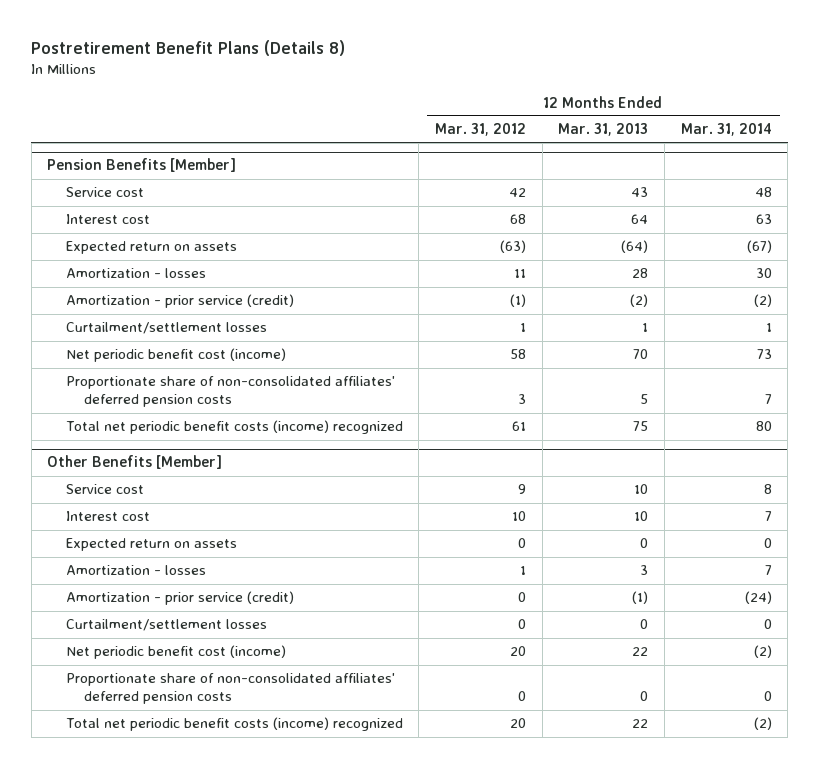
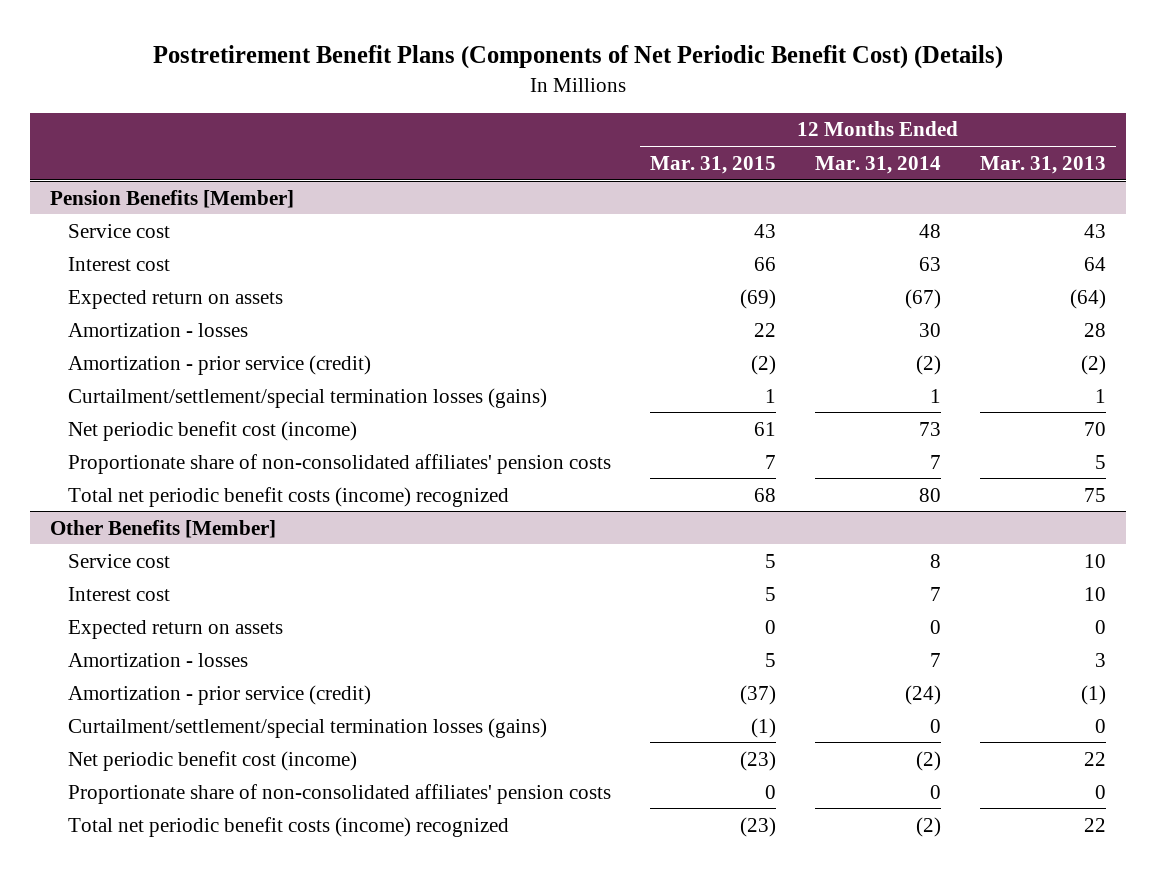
[31,40,346,57] Postretirement Benefit Plans (Details 8) -> [152,45,1003,70] Postretirement Benefit Plans (Components of Net Periodic Benefit Cost) (Details)
[435,123,527,137] Mar. 31, 2012 -> none
none -> [649,155,776,174] Mar. 31, 2015
[65,322,267,335] Curtailment/settlement losses -> [67,387,547,408] Curtailment/settlement/special termination losses (gains)
[65,376,395,408] Proportionate share of non-consolidated affiliates' deferred pension costs -> [67,453,611,474] Proportionate share of non-consolidated affiliates' pension costs
[65,619,267,632] Curtailment/settlement losses -> [67,717,547,738] Curtailment/settlement/special termination losses (gains)
[65,673,395,705] Proportionate share of non-consolidated affiliates' deferred pension costs -> [67,783,611,804] Proportionate share of non-consolidated affiliates' pension costs

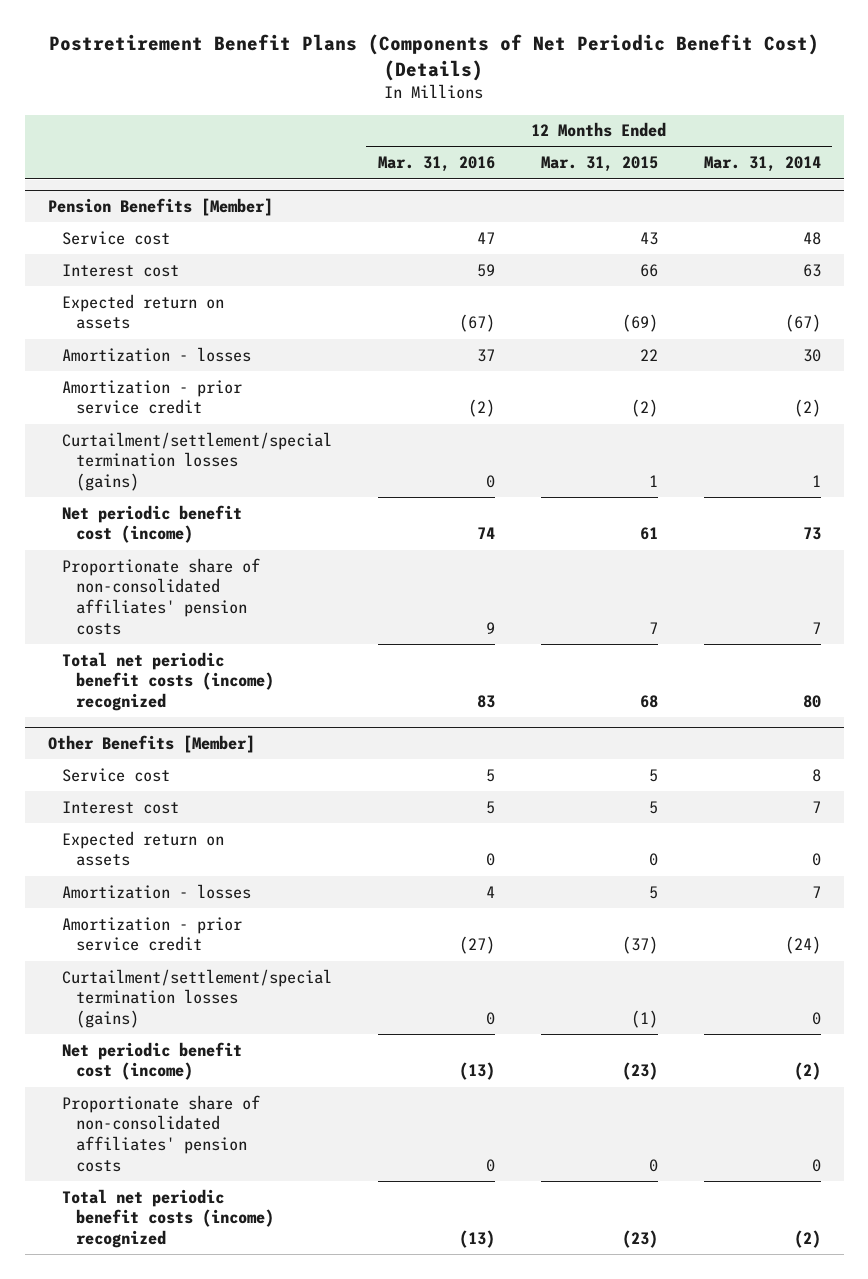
[980,155,1107,174] Mar. 31, 2013 -> none
none -> [377,156,495,173] Mar. 31, 2016
[67,354,371,375] Amortization - prior service (credit) -> [62,379,243,415] Amortization - prior service credit
[67,684,371,705] Amortization - prior service (credit) -> [62,916,243,952] Amortization - prior service credit

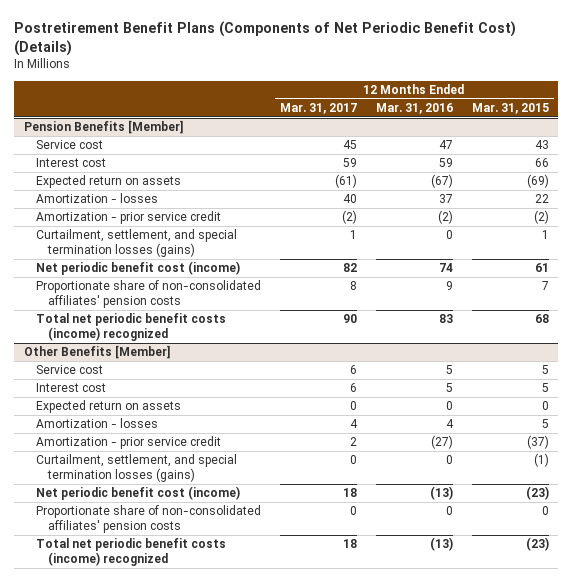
[703,156,821,173] Mar. 31, 2014 -> none
none -> [279,103,357,115] Mar. 31, 2017
[62,431,333,492] Curtailment/settlement/special termination losses (gains) -> [35,229,237,257] Curtailment, settlement, and special termination losses (gains)
[62,968,333,1029] Curtailment/settlement/special termination losses (gains) -> [35,454,237,482] Curtailment, settlement, and special termination losses (gains)

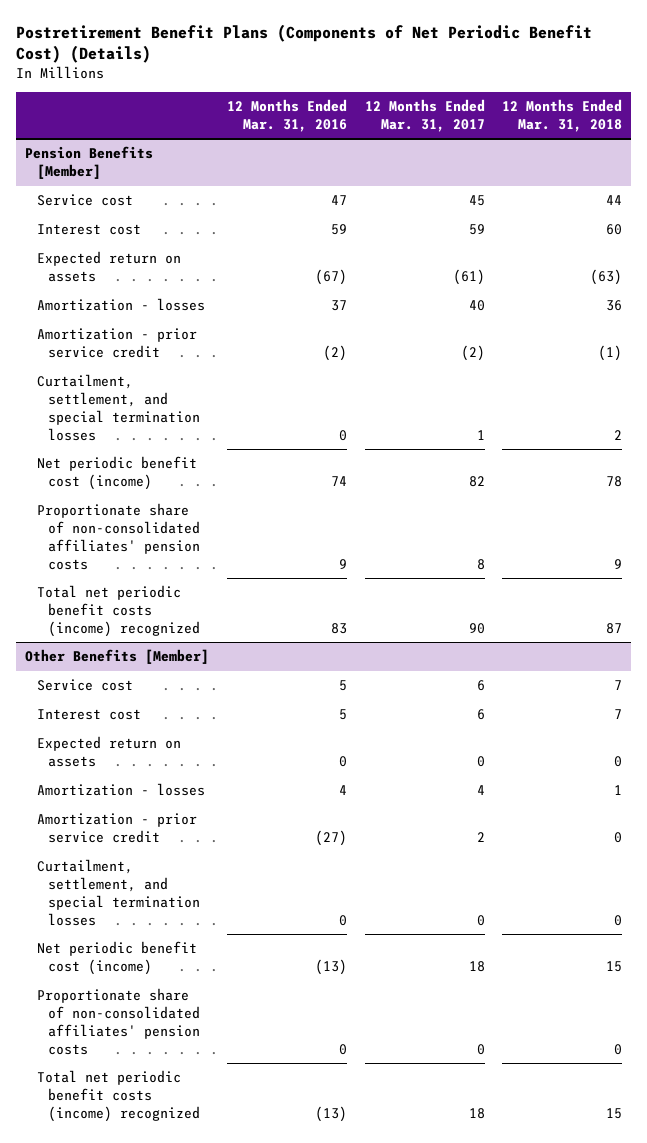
[471,103,549,115] Mar. 31, 2015 -> none
none -> [502,99,623,132] 12 Months Ended Mar. 31, 2018
[35,229,237,257] Curtailment, settlement, and special termination losses (gains) -> [36,374,201,441] Curtailment, settlement, and special termination losses
[35,454,237,482] Curtailment, settlement, and special termination losses (gains) -> [36,859,201,926] Curtailment, settlement, and special termination losses

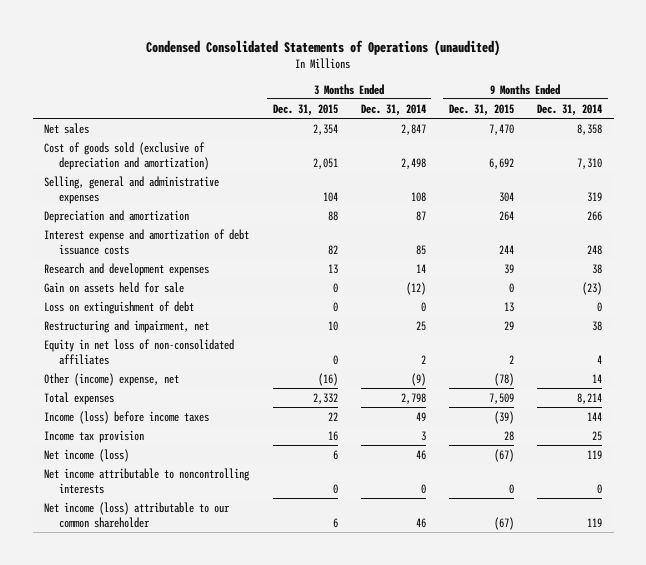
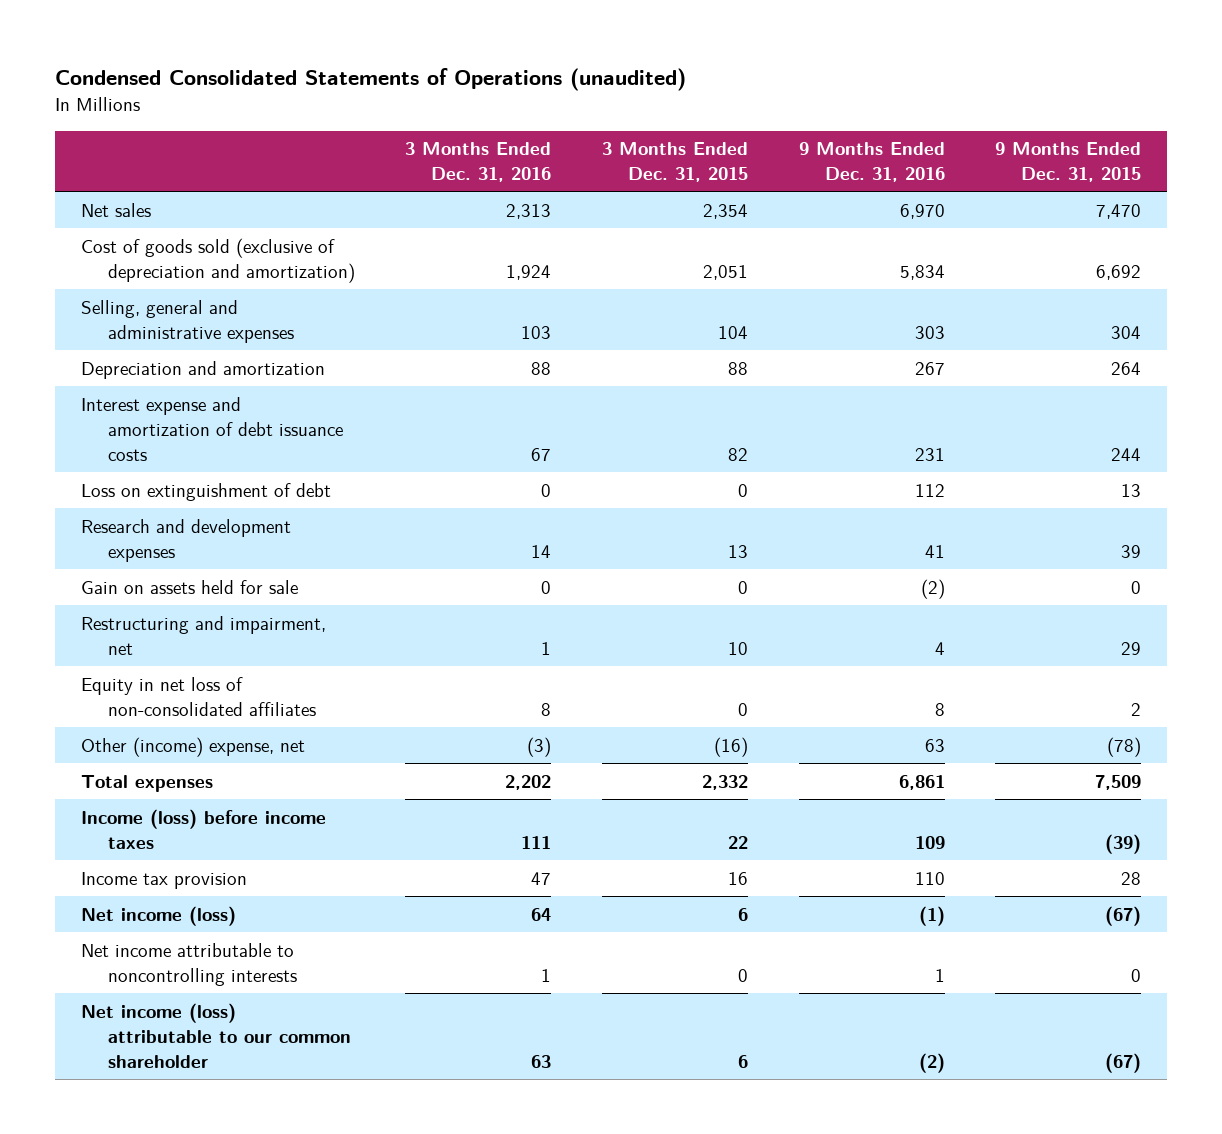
[360,103,426,116] Dec. 31, 2014 -> none
[537,103,603,116] Dec. 31, 2014 -> none
none -> [405,142,552,183] 3 Months Ended Dec. 31, 2016
none -> [798,142,945,183] 9 Months Ended Dec. 31, 2016
[44,300,195,314] Loss on extinguishment of debt -> [80,482,331,501] Loss on extinguishment of debt

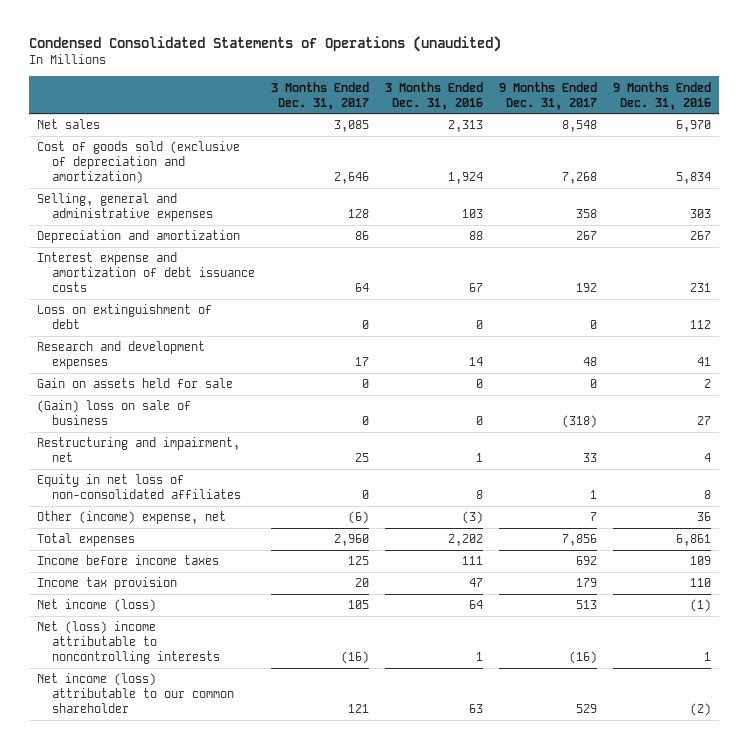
[602,142,749,183] 3 Months Ended Dec. 31, 2015 -> none
[995,142,1142,183] 9 Months Ended Dec. 31, 2015 -> none
none -> [271,81,370,110] 3 Months Ended Dec. 31, 2017
none -> [499,81,598,110] 9 Months Ended Dec. 31, 2017
[920,578,945,599] (2) -> [703,379,711,389] 2
none -> [36,400,191,426] (Gain) loss on sale of business
[924,738,945,752] 63 -> [696,512,711,522] 36
[80,808,326,849] Income (loss) before income taxes -> [36,555,219,566] Income before income taxes
[80,942,297,986] Net income attributable to noncontrolling interests -> [36,621,221,664] Net (loss) income attributable to noncontrolling interests

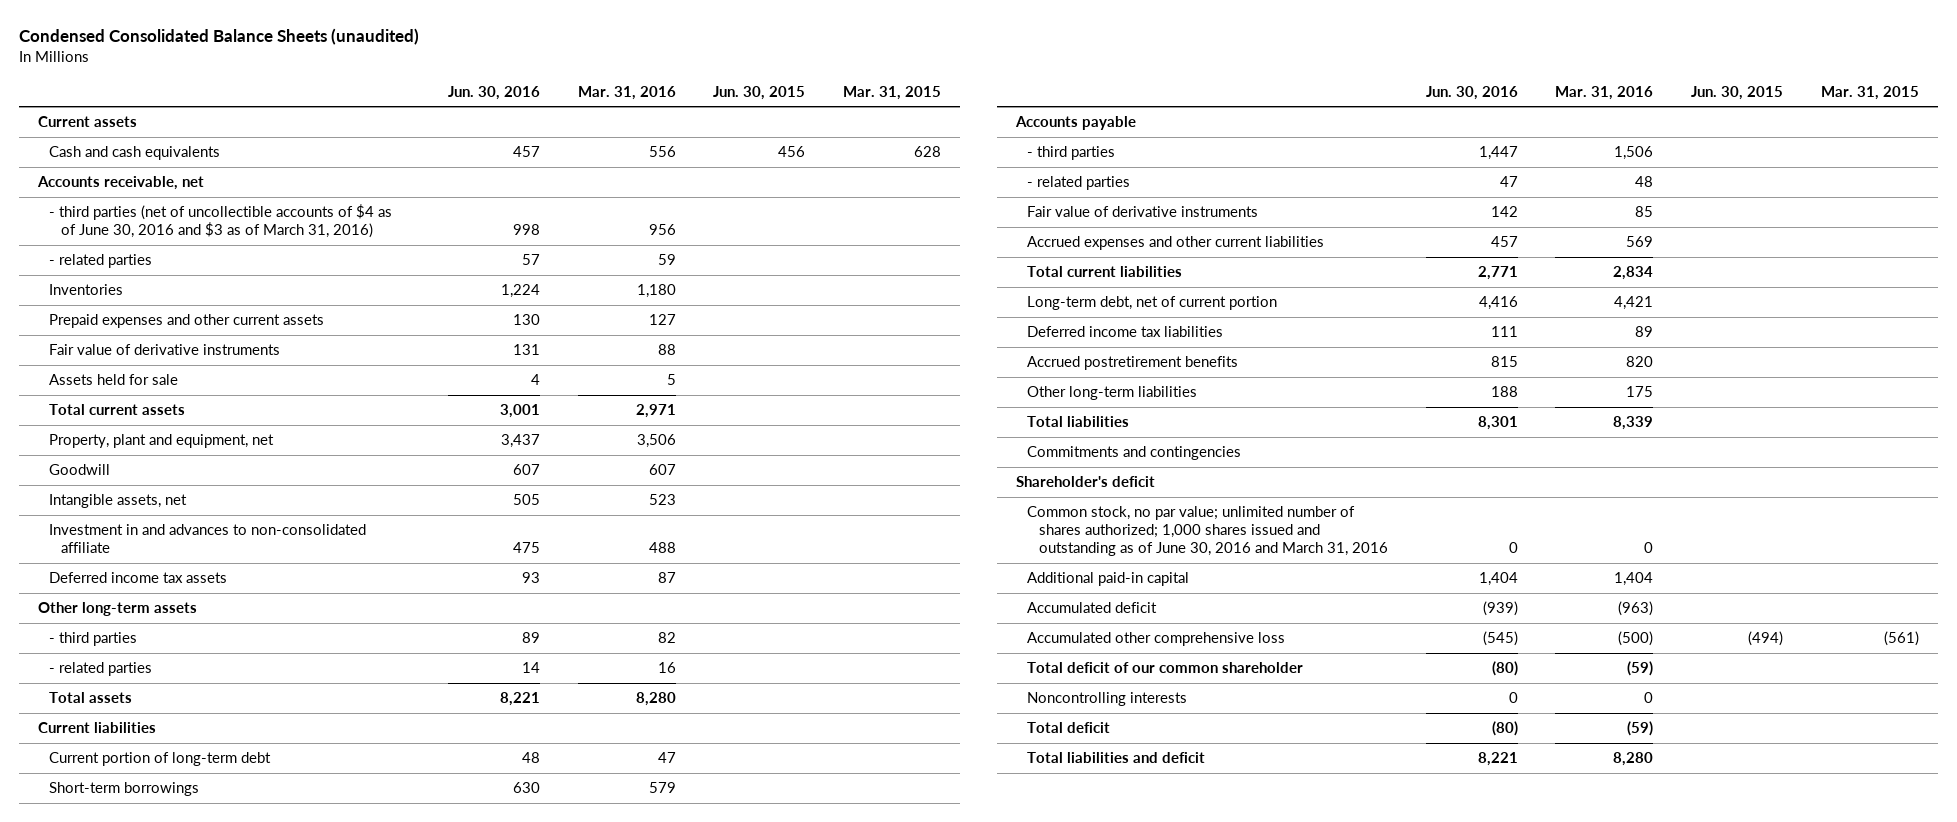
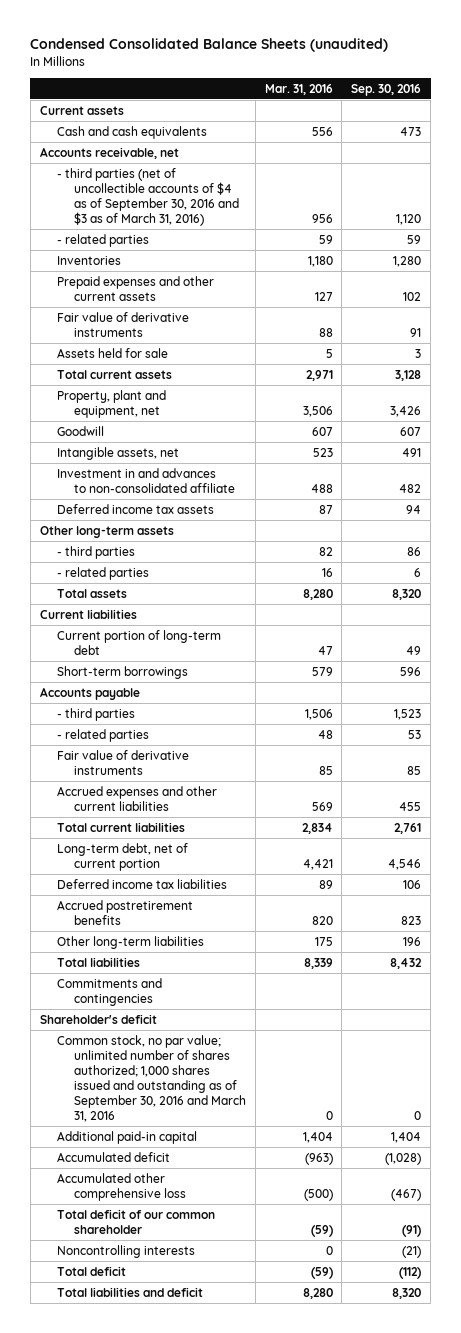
[447,85,540,100] Jun. 30, 2016 -> none
[713,85,806,100] Jun. 30, 2015 -> none
[842,85,941,100] Mar. 31, 2015 -> none
none -> [351,83,422,96] Sep. 30, 2016
[49,204,393,239] - third parties (net of uncollectible accounts of $4 as of June 30, 2016 and $3 as of March 31, 2016) -> [56,167,239,226] - third parties (net of uncollectible accounts of $4 as of September 30, 2016 and $3 as of March 31, 2016)
[1027,506,1388,557] Common stock, no par value; unlimited number of shares authorized; 1,000 shares issued and outstanding as of June 30, 2016 and March 31, 2016 -> [56,1034,246,1123] Common stock, no par value; unlimited number of shares authorized; 1,000 shares issued and outstanding as of September 30, 2016 and March 31, 2016

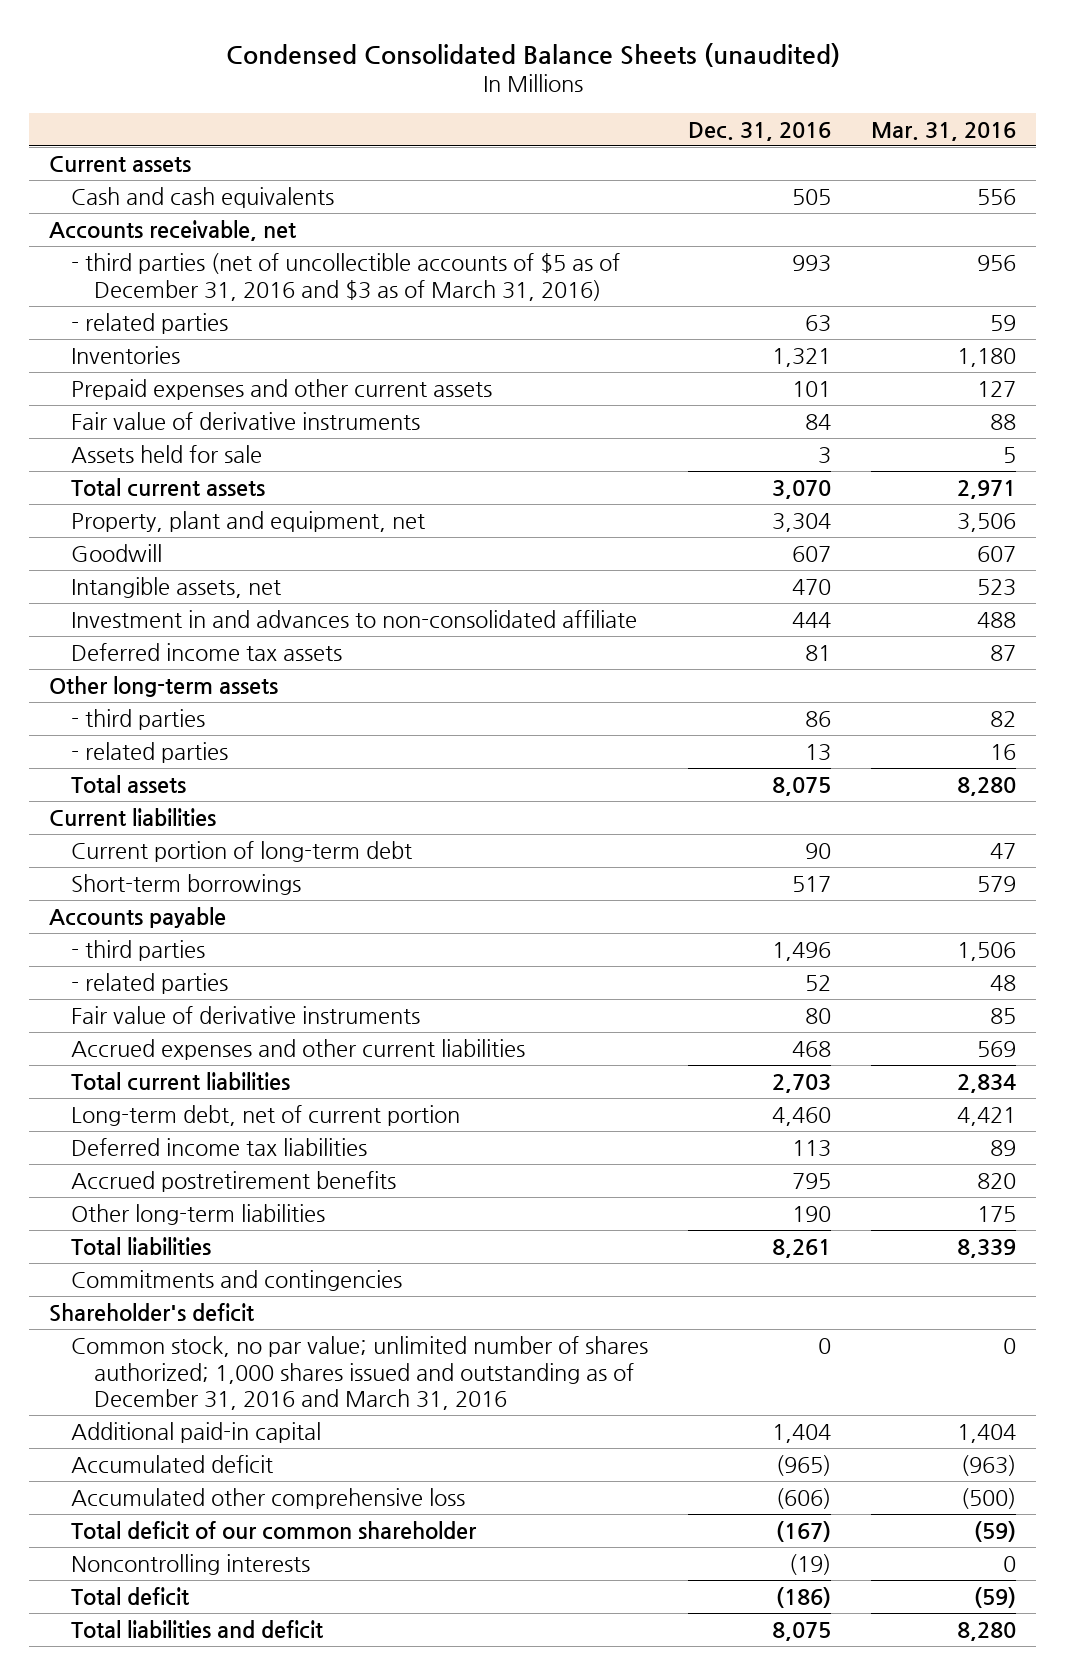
[351,83,422,96] Sep. 30, 2016 -> none
none -> [688,121,832,141] Dec. 31, 2016
[56,167,239,226] - third parties (net of uncollectible accounts of $4 as of September 30, 2016 and $3 as of March 31, 2016) -> [71,253,621,301] - third parties (net of uncollectible accounts of $5 as of December 31, 2016 and $3 as of March 31, 2016)
[56,1034,246,1123] Common stock, no par value; unlimited number of shares authorized; 1,000 shares issued and outstanding as of September 30, 2016 and March 31, 2016 -> [71,1336,649,1411] Common stock, no par value; unlimited number of shares authorized; 1,000 shares issued and outstanding as of December 31, 2016 and March 31, 2016

